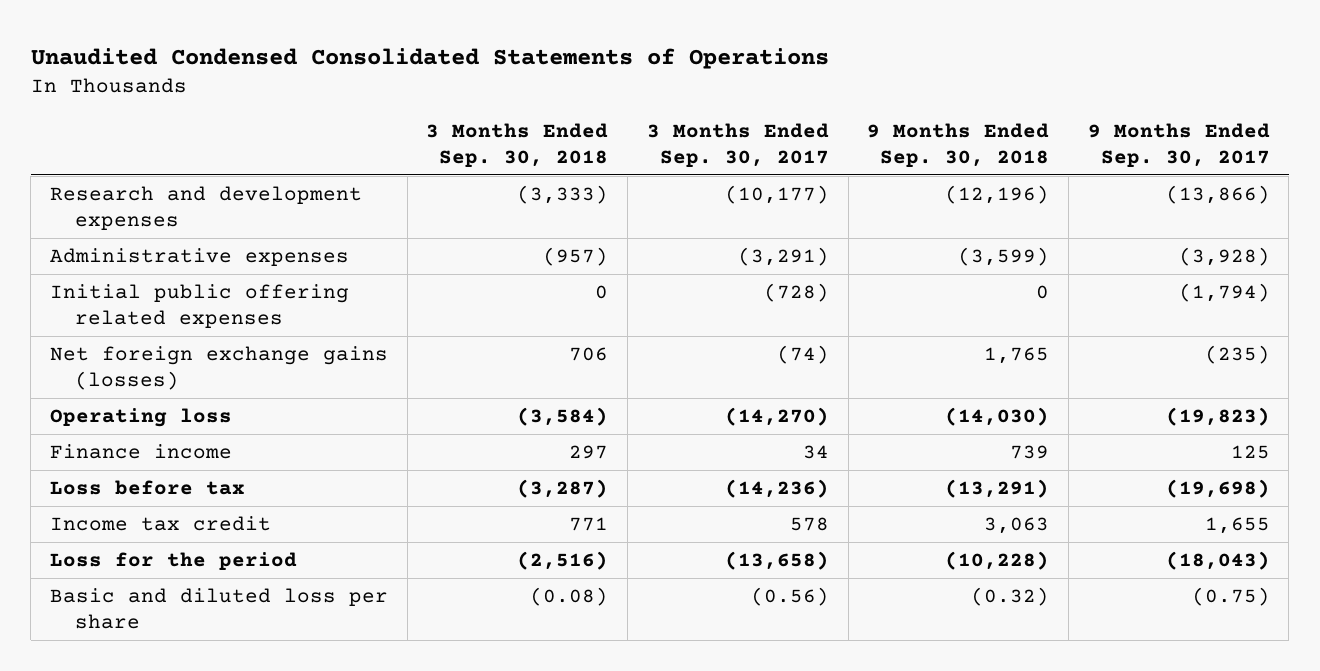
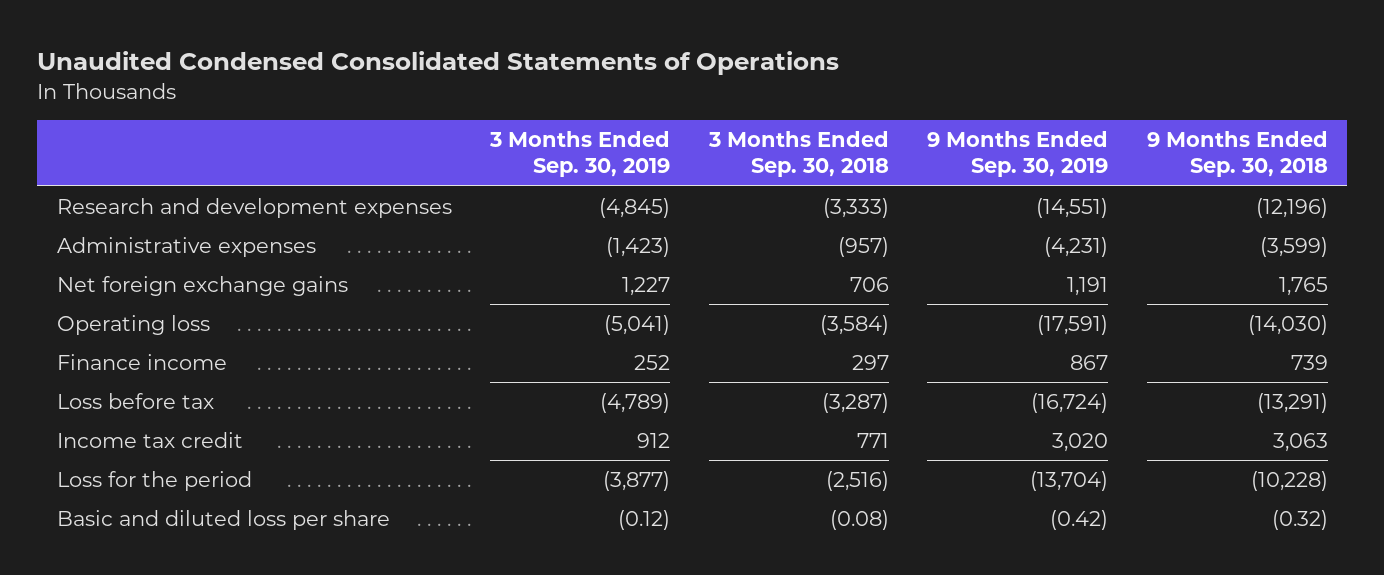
[646,122,829,168] 3 Months Ended Sep. 30, 2017 -> none
[1087,122,1270,168] 9 Months Ended Sep. 30, 2017 -> none
none -> [489,130,671,178] 3 Months Ended Sep. 30, 2019
none -> [927,130,1109,178] 9 Months Ended Sep. 30, 2019
[50,283,350,328] Initial public offering related expenses -> none
[50,345,389,390] Net foreign exchange gains (losses) -> [56,276,348,297] Net foreign exchange gains

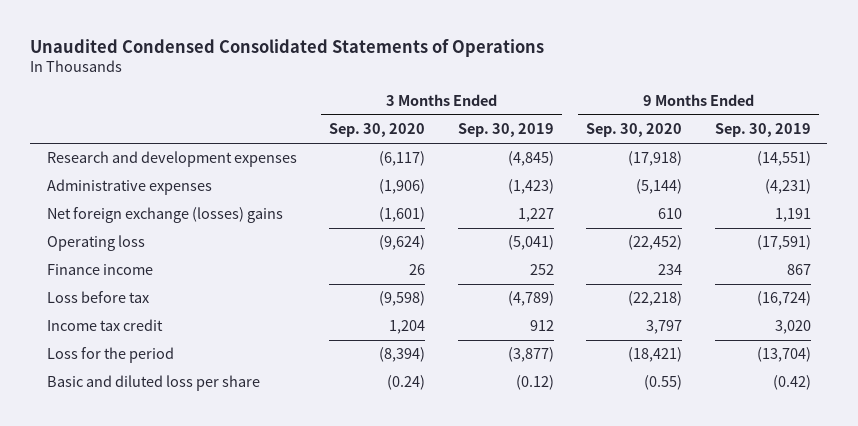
[707,130,889,178] 3 Months Ended Sep. 30, 2018 -> none
[1146,130,1328,178] 9 Months Ended Sep. 30, 2018 -> none
none -> [329,123,426,138] Sep. 30, 2020
none -> [586,123,683,138] Sep. 30, 2020
[56,276,348,297] Net foreign exchange gains -> [46,207,283,224] Net foreign exchange (losses) gains

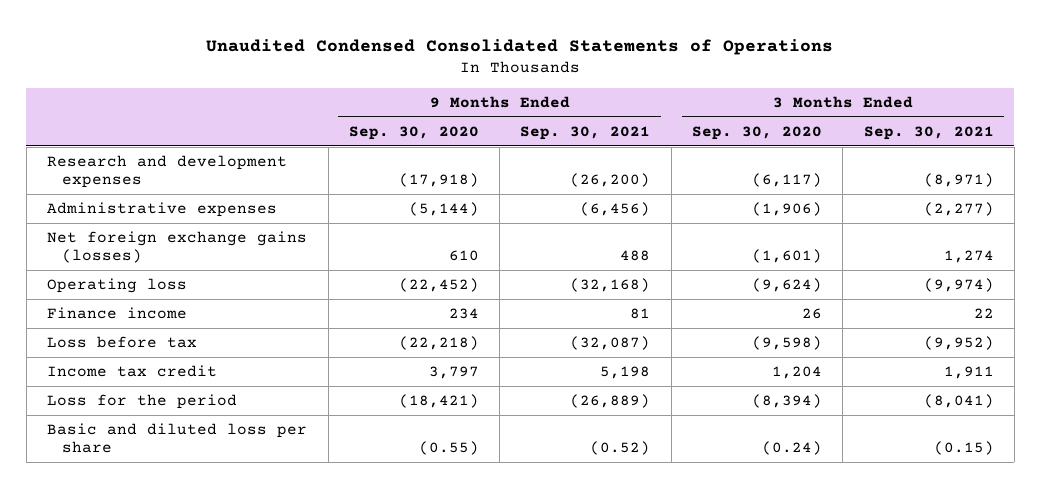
[457,123,554,138] Sep. 30, 2019 -> none
[714,123,811,138] Sep. 30, 2019 -> none
none -> [520,126,651,141] Sep. 30, 2021
none -> [863,126,994,141] Sep. 30, 2021
[46,207,283,224] Net foreign exchange (losses) gains -> [47,231,308,264] Net foreign exchange gains (losses)

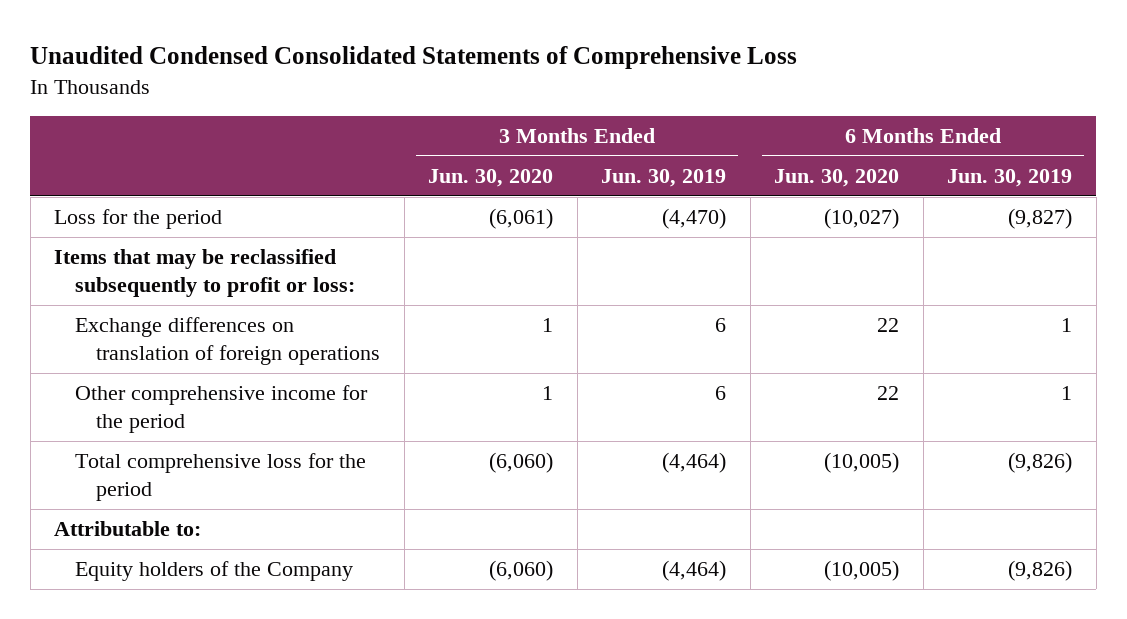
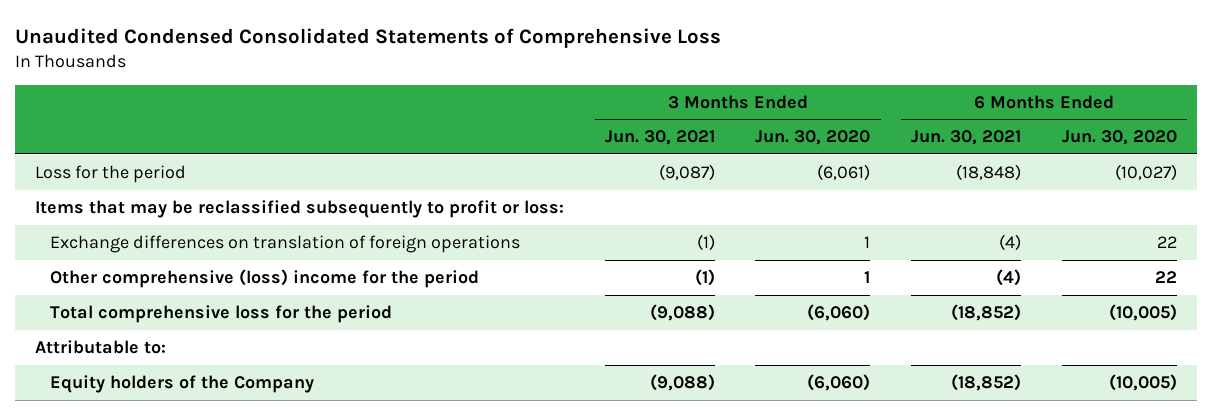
[601,168,727,187] Jun. 30, 2019 -> none
[947,168,1073,187] Jun. 30, 2019 -> none
none -> [604,130,715,146] Jun. 30, 2021
none -> [910,130,1021,146] Jun. 30, 2021
[75,385,369,434] Other comprehensive income for the period -> [50,268,480,288] Other comprehensive (loss) income for the period

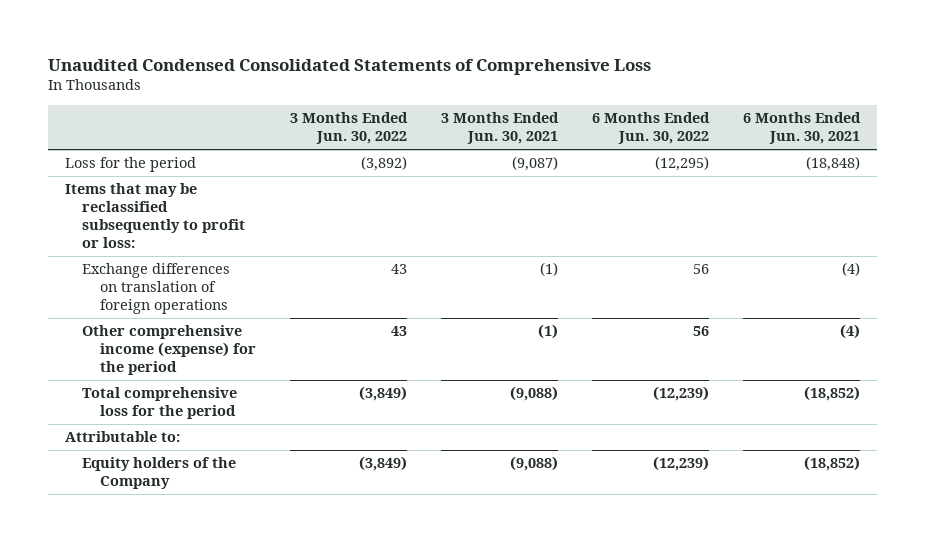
[755,130,871,146] Jun. 30, 2020 -> none
[1061,130,1177,146] Jun. 30, 2020 -> none
none -> [289,112,408,145] 3 Months Ended Jun. 30, 2022
none -> [592,112,711,145] 6 Months Ended Jun. 30, 2022
[50,268,480,288] Other comprehensive (loss) income for the period -> [82,325,256,376] Other comprehensive income (expense) for the period

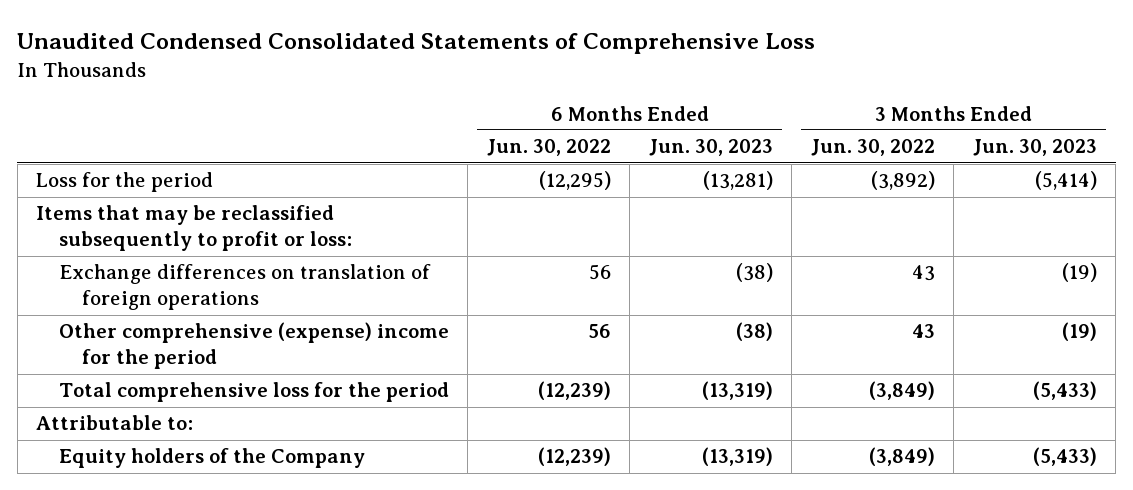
[441,112,560,145] 3 Months Ended Jun. 30, 2021 -> none
[743,112,862,145] 6 Months Ended Jun. 30, 2021 -> none
none -> [648,139,773,157] Jun. 30, 2023
none -> [972,139,1097,157] Jun. 30, 2023
[82,325,256,376] Other comprehensive income (expense) for the period -> [58,322,449,370] Other comprehensive (expense) income for the period

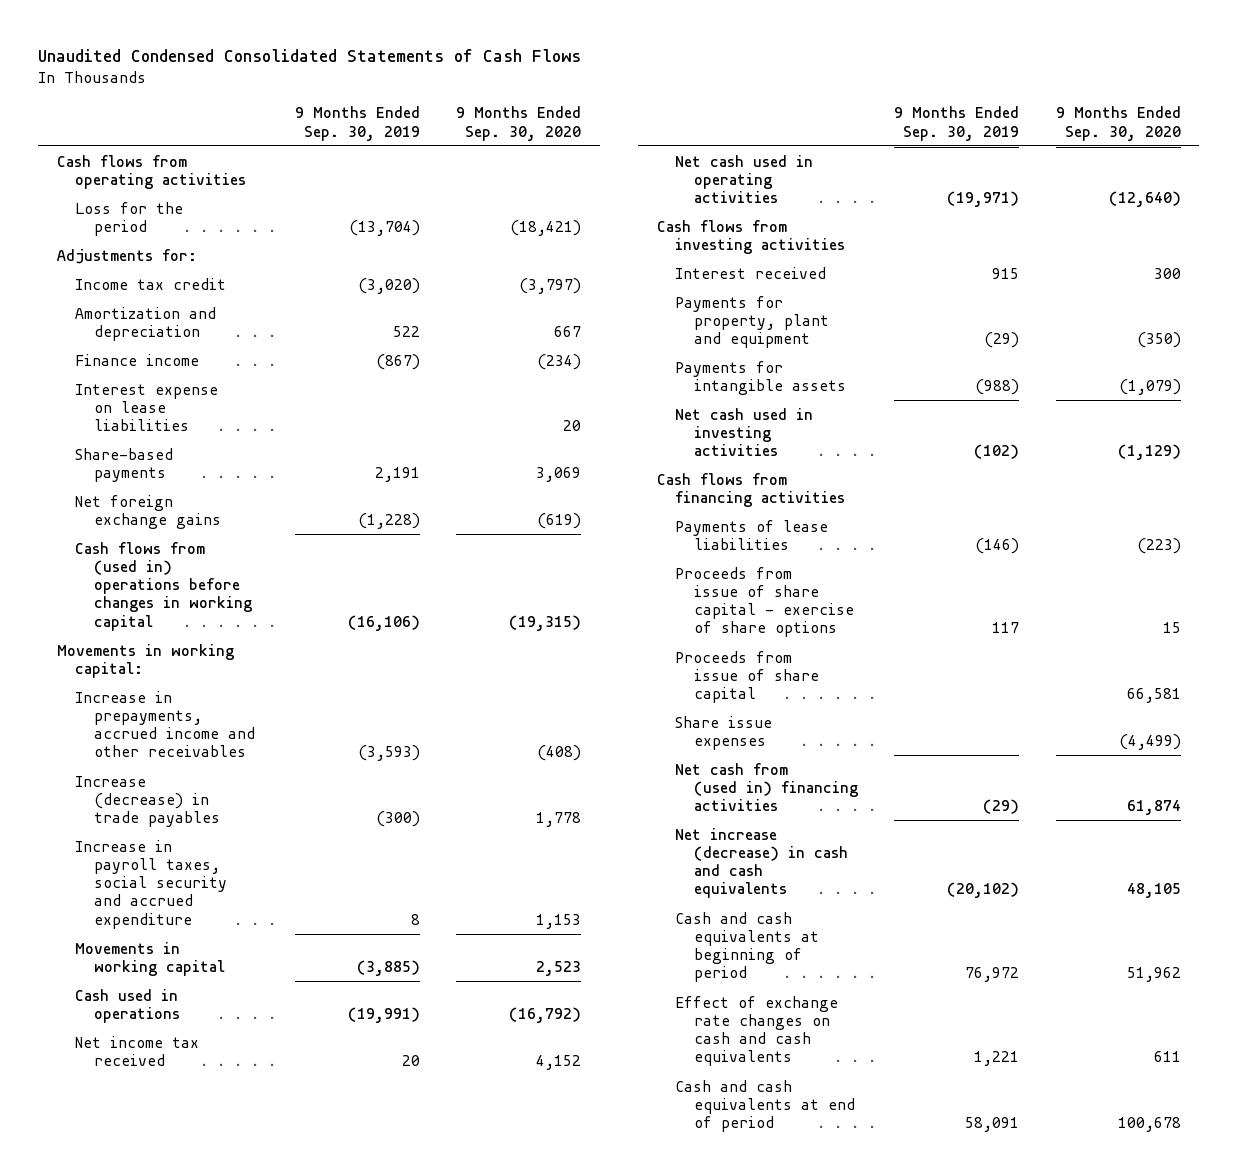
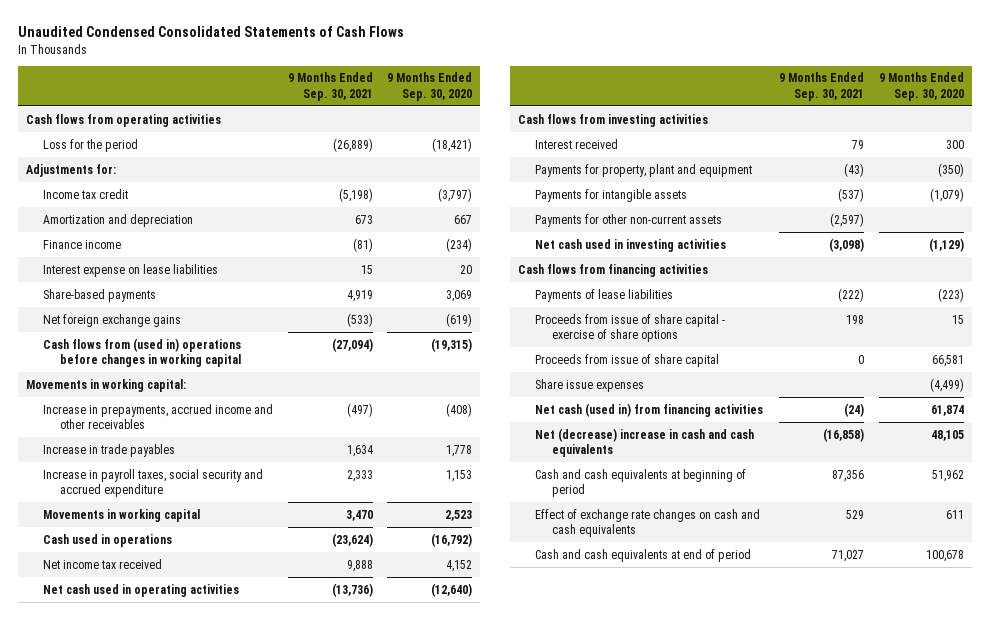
[294,106,420,141] 9 Months Ended Sep. 30, 2019 -> none
none -> [287,72,373,101] 9 Months Ended Sep. 30, 2021
[75,775,220,828] Increase (decrease) in trade payables -> [42,443,175,457] Increase in trade payables
none -> [534,213,722,227] Payments for other non-current assets
[675,762,858,812] Net cash from (used in) financing activities -> [534,402,763,417] Net cash (used in) from financing activities
[675,827,848,899] Net increase (decrease) in cash and cash equivalents -> [534,427,754,457] Net (decrease) increase in cash and cash equivalents

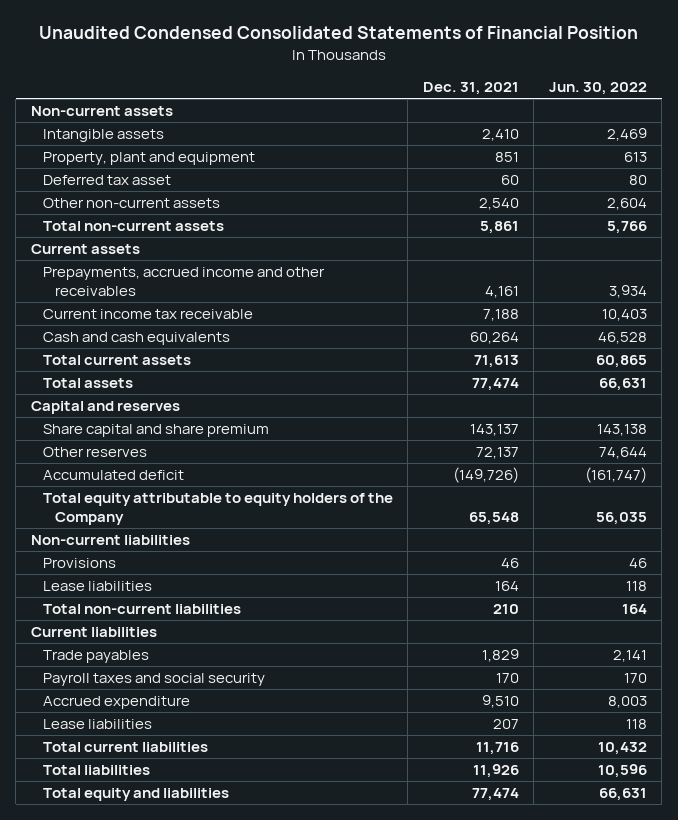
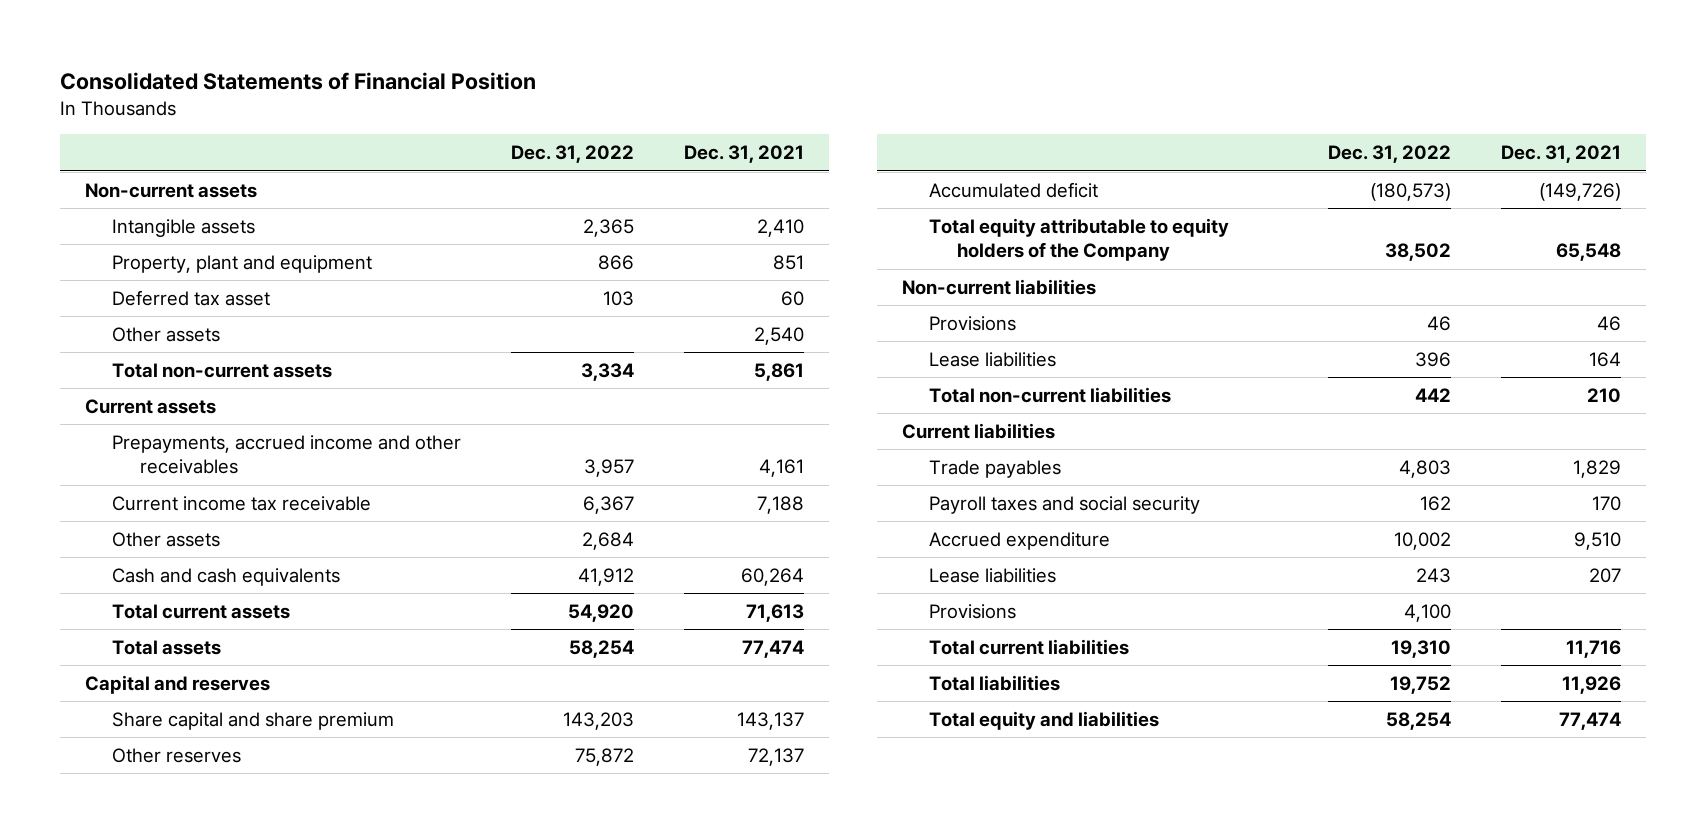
[38,26,638,40] Unaudited Condensed Consolidated Statements of Financial Position -> [59,72,536,91] Consolidated Statements of Financial Position
[548,82,647,96] Jun. 30, 2022 -> none
none -> [511,145,635,164] Dec. 31, 2022
[42,198,220,209] Other non-current assets -> [112,326,221,342] Other assets
none -> [112,531,221,547] Other assets
none -> [929,603,1017,619] Provisions

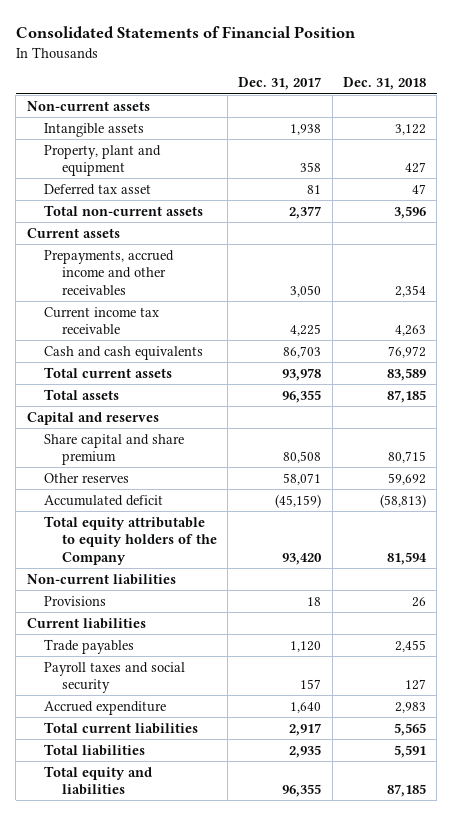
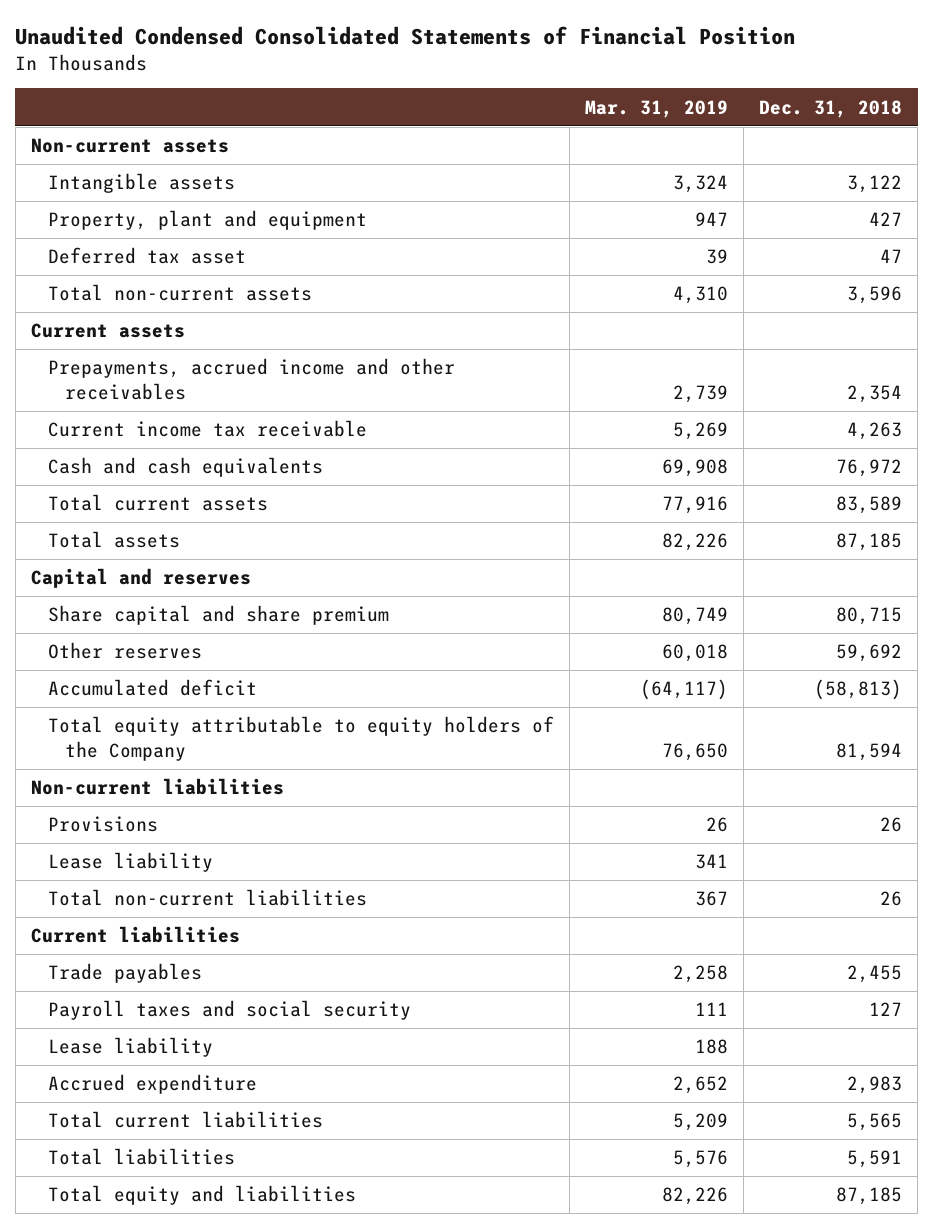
[15,26,356,39] Consolidated Statements of Financial Position -> [15,26,796,46] Unaudited Condensed Consolidated Statements of Financial Position
[238,77,322,91] Dec. 31, 2017 -> none
none -> [584,99,728,118] Mar. 31, 2019
none -> [47,852,213,873] Lease liability
none -> [47,889,367,907] Total non-current liabilities
none -> [47,1037,213,1058] Lease liability

